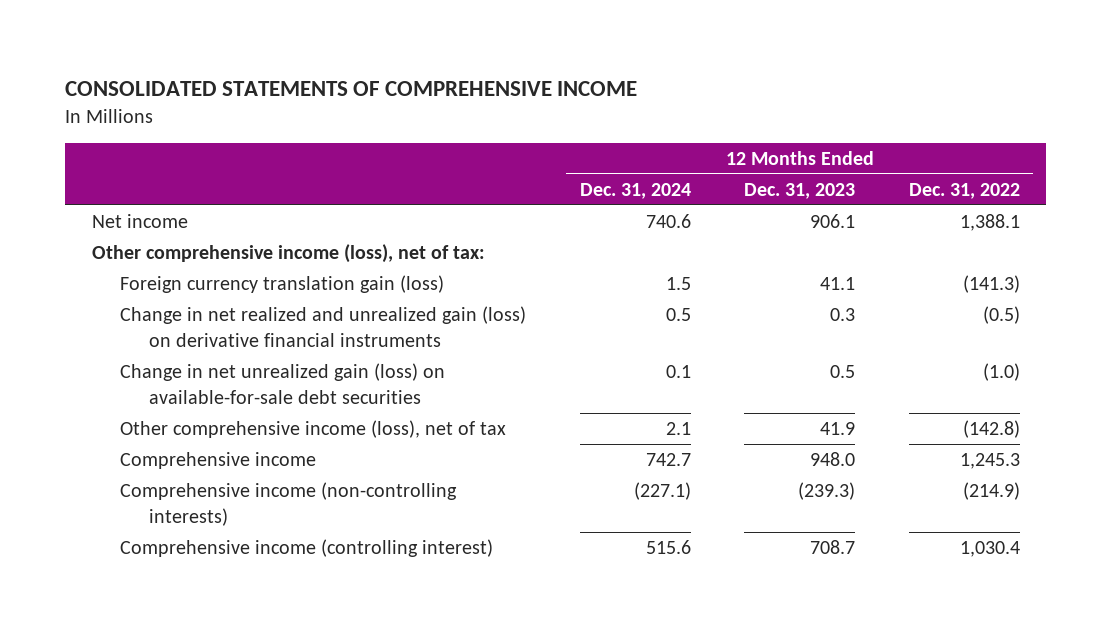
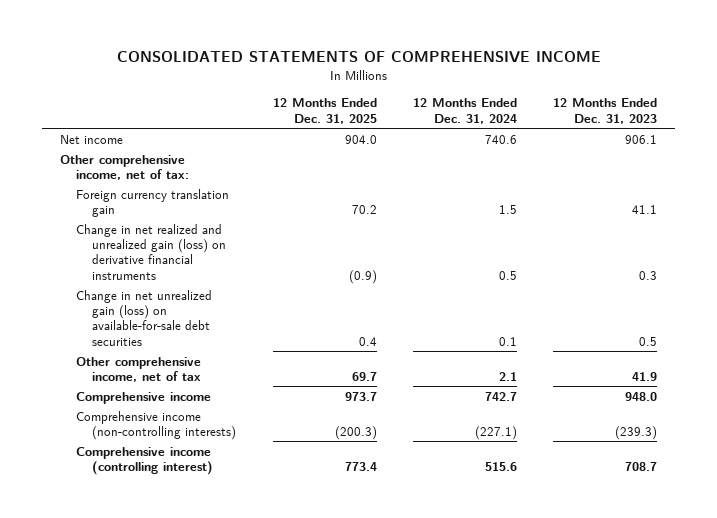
[908,182,1020,199] Dec. 31, 2022 -> none
none -> [272,98,377,124] 12 Months Ended Dec. 31, 2025
[92,243,486,263] Other comprehensive income (loss), net of tax: -> [60,154,190,180] Other comprehensive income, net of tax:
[120,274,445,293] Foreign currency translation gain (loss) -> [76,188,230,217] Foreign currency translation gain
[120,419,507,438] Other comprehensive income (loss), net of tax -> [76,356,202,382] Other comprehensive income, net of tax

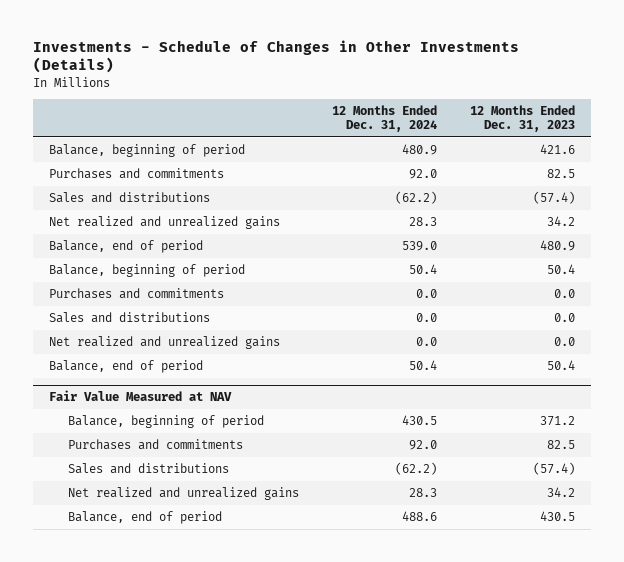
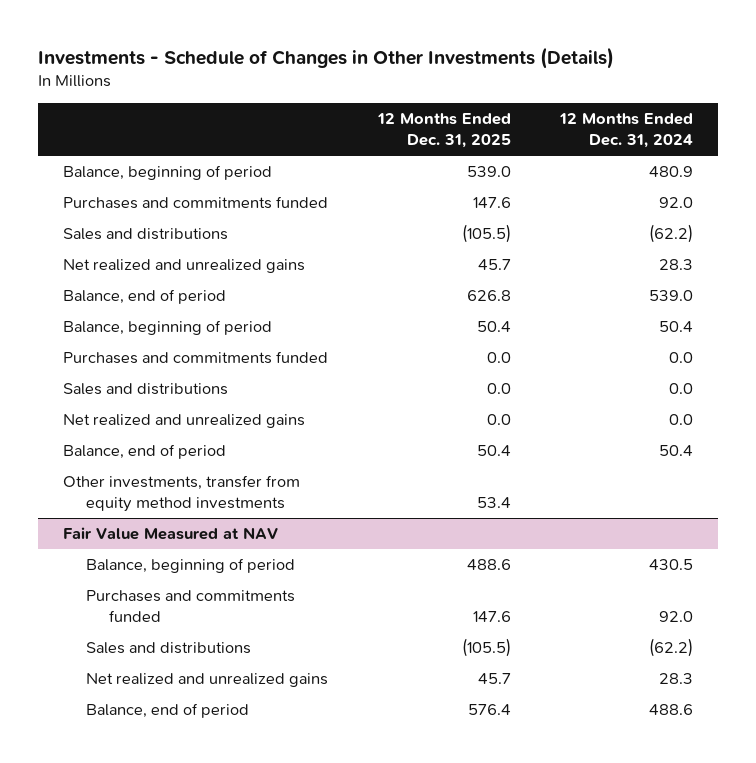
[469,104,575,133] 12 Months Ended Dec. 31, 2023 -> none
none -> [376,113,511,149] 12 Months Ended Dec. 31, 2025
[49,168,225,180] Purchases and commitments -> [62,196,328,210] Purchases and commitments funded
[49,288,225,300] Purchases and commitments -> [62,351,328,365] Purchases and commitments funded
none -> [62,475,300,513] Other investments, transfer from equity method investments
[68,439,244,451] Purchases and commitments -> [85,590,295,623] Purchases and commitments funded

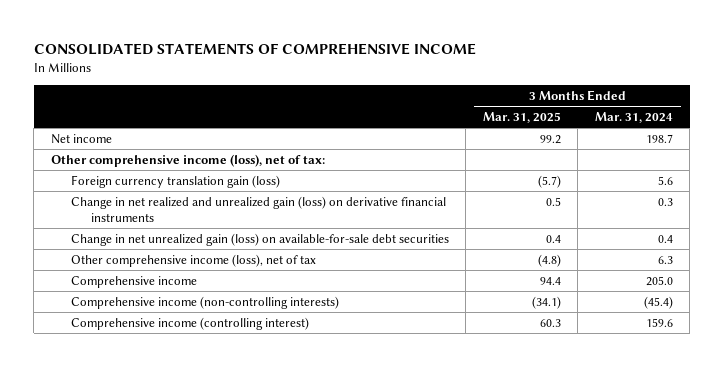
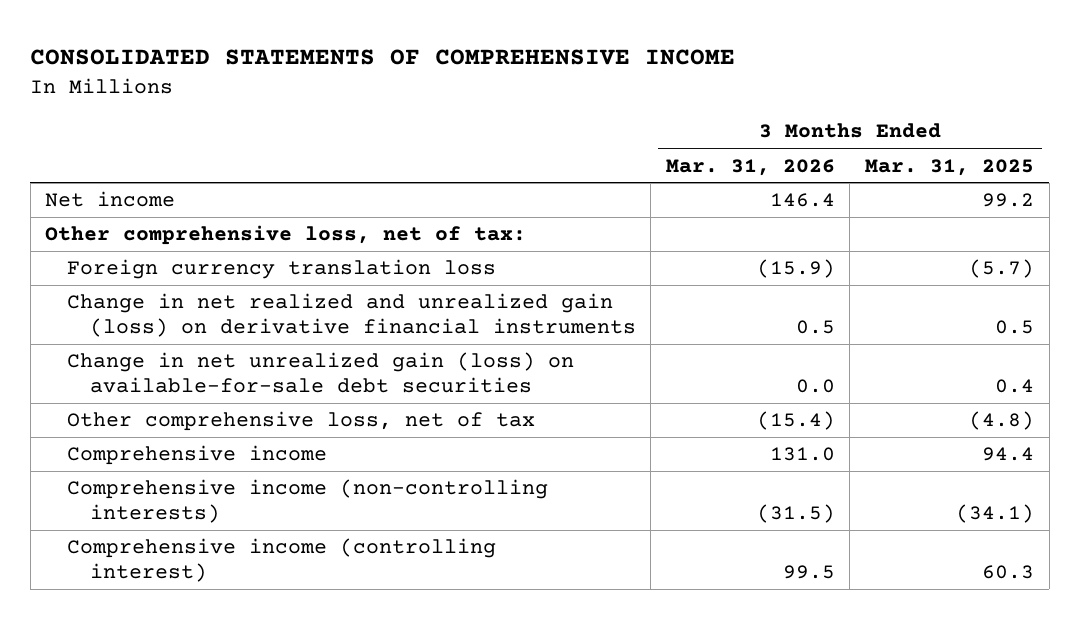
[594,111,673,123] Mar. 31, 2024 -> none
none -> [665,158,835,176] Mar. 31, 2026
[50,153,325,167] Other comprehensive income (loss), net of tax: -> [45,225,527,246] Other comprehensive loss, net of tax:
[70,174,280,188] Foreign currency translation gain (loss) -> [67,259,497,280] Foreign currency translation loss
[70,253,316,267] Other comprehensive income (loss), net of tax -> [67,411,536,432] Other comprehensive loss, net of tax

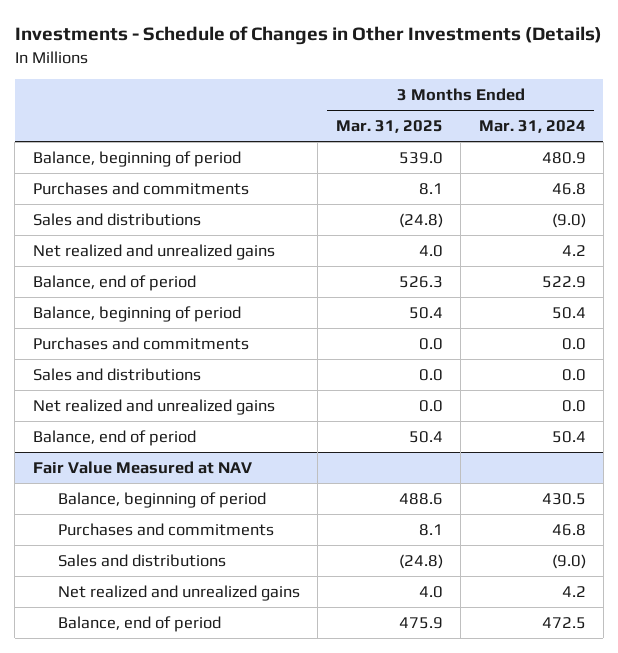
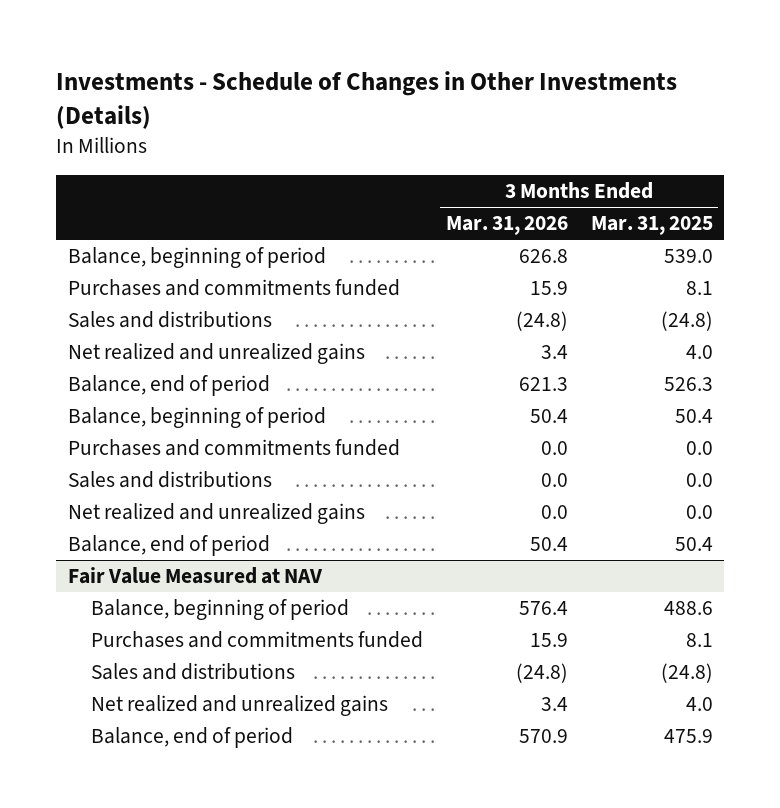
[478,120,586,134] Mar. 31, 2024 -> none
none -> [446,216,569,236] Mar. 31, 2026
[32,181,249,195] Purchases and commitments -> [67,279,400,297] Purchases and commitments funded
[32,336,249,350] Purchases and commitments -> [67,439,400,457] Purchases and commitments funded
[58,522,275,536] Purchases and commitments -> [91,631,424,649] Purchases and commitments funded

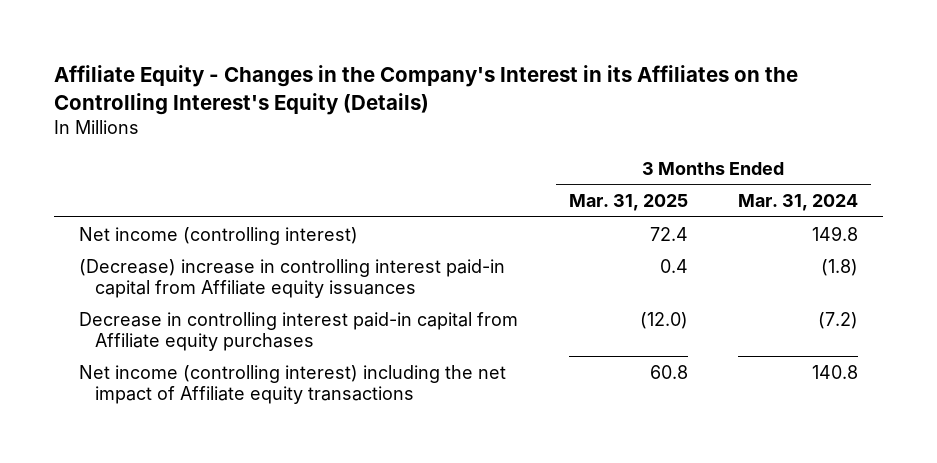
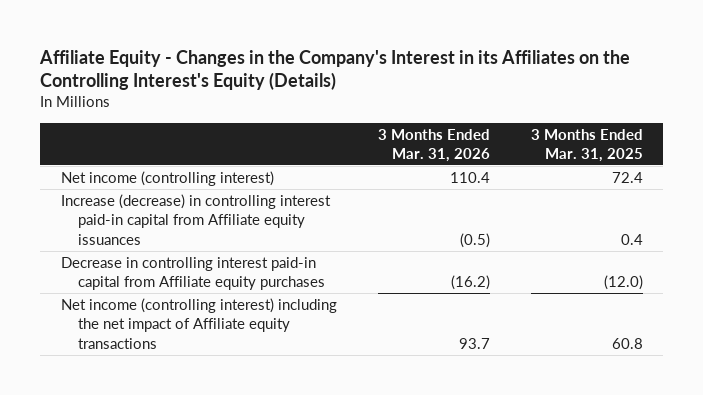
[738,194,859,212] Mar. 31, 2024 -> none
none -> [377,128,490,162] 3 Months Ended Mar. 31, 2026
[79,258,506,298] (Decrease) increase in controlling interest paid-in capital from Affiliate equity issuances -> [60,193,331,245] Increase (decrease) in controlling interest paid-in capital from Affiliate equity issuances

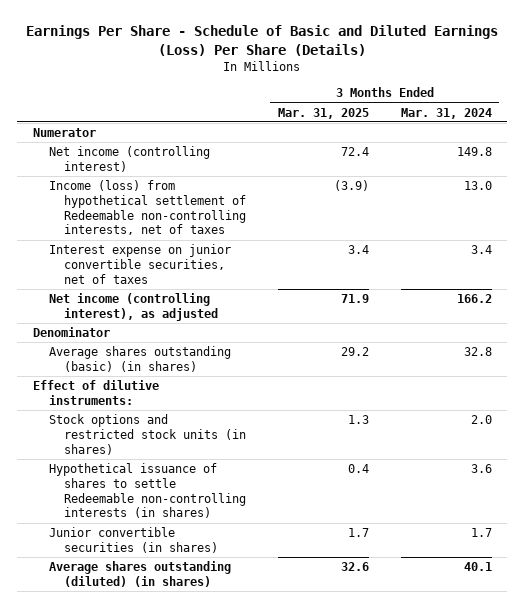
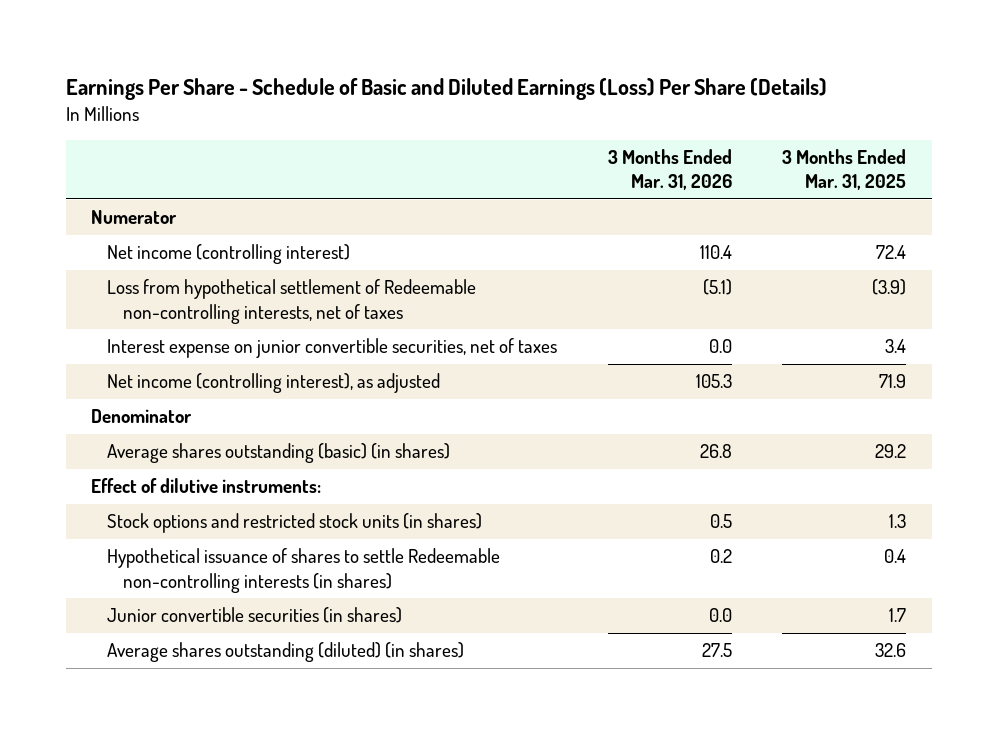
[400,107,492,119] Mar. 31, 2024 -> none
none -> [607,148,732,191] 3 Months Ended Mar. 31, 2026
[48,180,247,236] Income (loss) from hypothetical settlement of Redeemable non-controlling interests, net of taxes -> [106,279,476,324] Loss from hypothetical settlement of Redeemable non-controlling interests, net of taxes

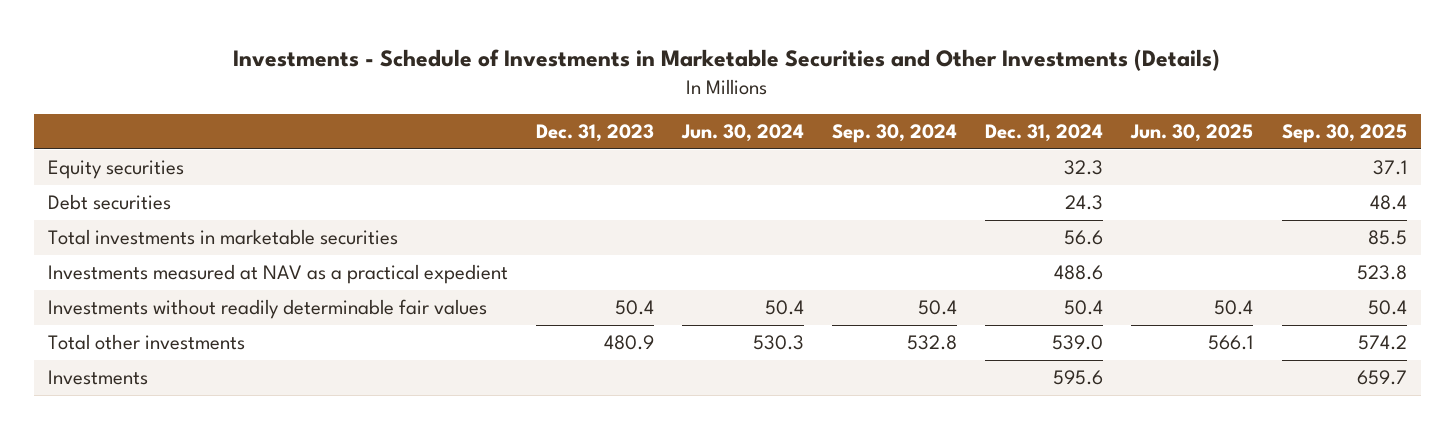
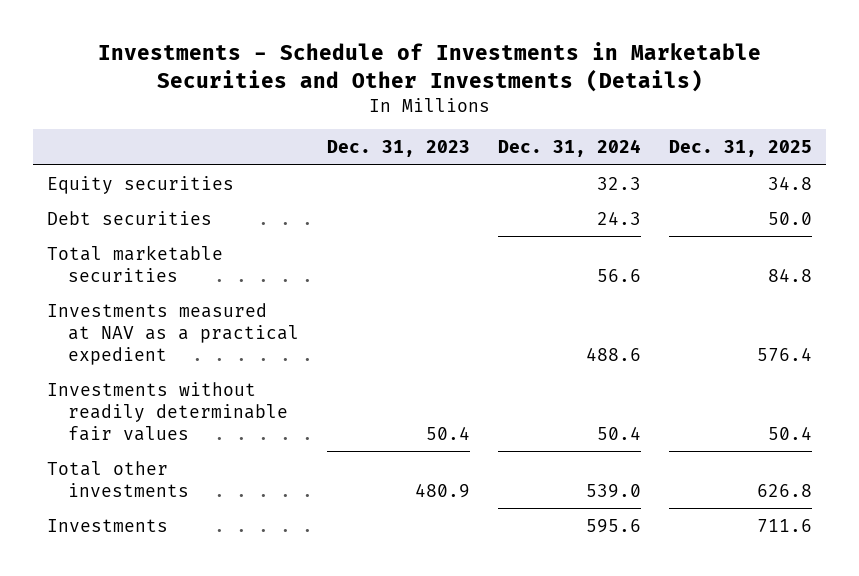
[681,124,805,143] Jun. 30, 2024 -> none
[832,124,958,144] Sep. 30, 2024 -> none
[1130,124,1254,143] Jun. 30, 2025 -> none
[1281,124,1407,144] Sep. 30, 2025 -> none
none -> [669,140,813,158] Dec. 31, 2025
[48,229,399,246] Total investments in marketable securities -> [46,244,223,282] Total marketable securities

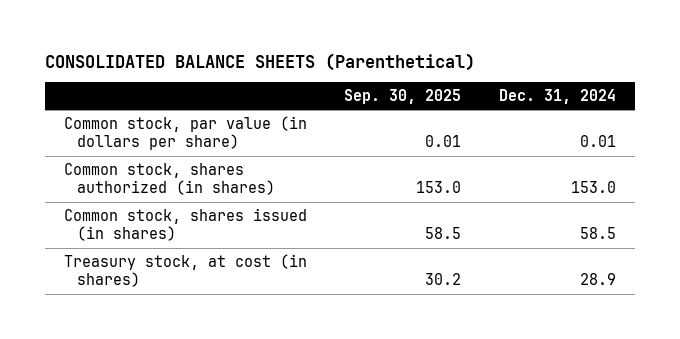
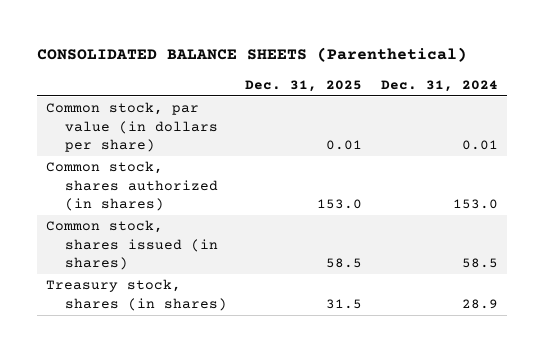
[344,89,462,105] Sep. 30, 2025 -> none
none -> [245,79,363,92] Dec. 31, 2025
[64,253,308,288] Treasury stock, at cost (in shares) -> [46,279,227,311] Treasury stock, shares (in shares)

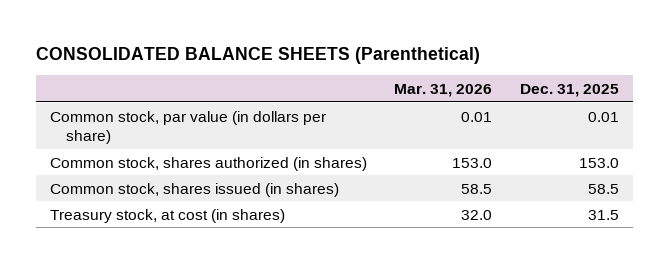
[380,79,498,92] Dec. 31, 2024 -> none
none -> [394,83,493,97] Mar. 31, 2026
[46,279,227,311] Treasury stock, shares (in shares) -> [49,208,285,223] Treasury stock, at cost (in shares)

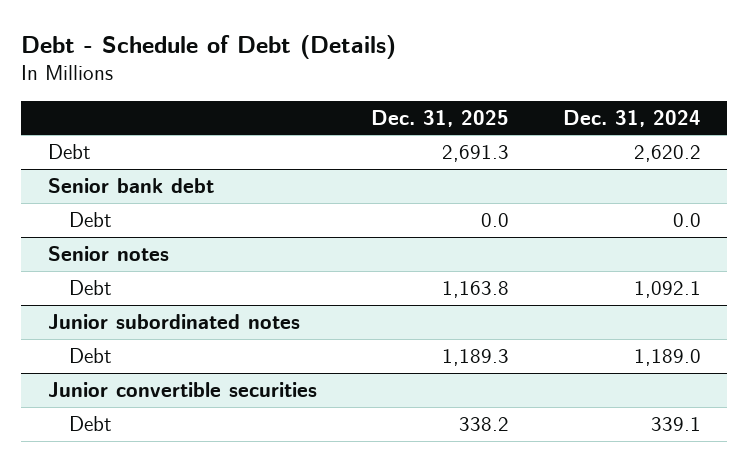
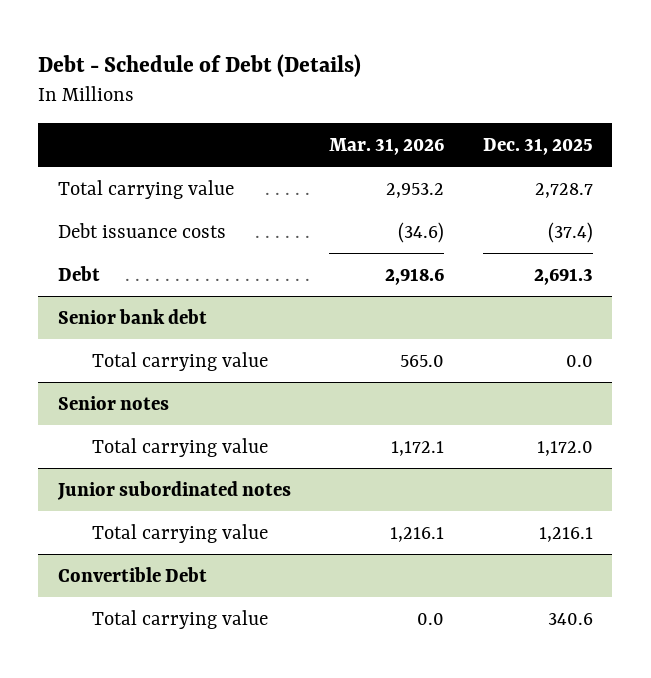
[562,109,701,127] Dec. 31, 2024 -> none
none -> [329,137,445,155] Mar. 31, 2026
none -> [57,179,234,199] Total carrying value
none -> [57,222,226,238] Debt issuance costs
[68,211,112,227] Debt -> none
none -> [91,351,268,371] Total carrying value
[68,279,112,295] Debt -> none
none -> [91,437,268,457] Total carrying value
[68,347,112,363] Debt -> none
[48,381,318,397] Junior convertible securities -> none
[68,415,112,431] Debt -> none
none -> [91,523,268,543] Total carrying value
none -> [57,566,207,582] Convertible Debt
none -> [91,609,268,629] Total carrying value

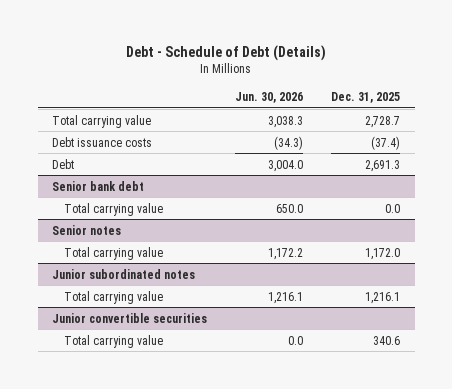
[329,137,445,155] Mar. 31, 2026 -> none
none -> [235,91,304,103] Jun. 30, 2026
[57,566,207,582] Convertible Debt -> [51,312,207,323] Junior convertible securities

